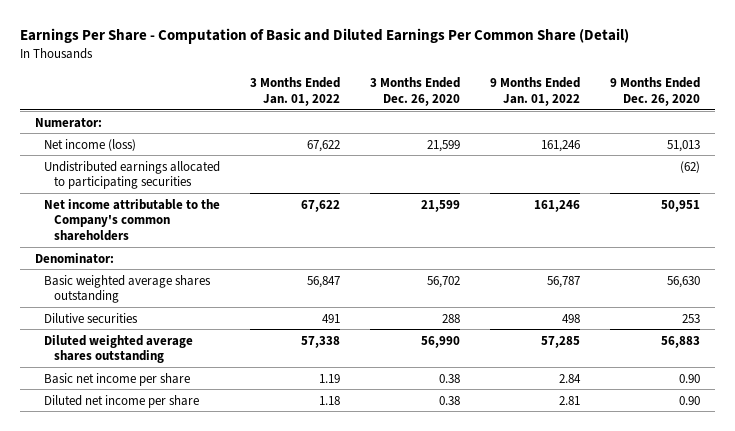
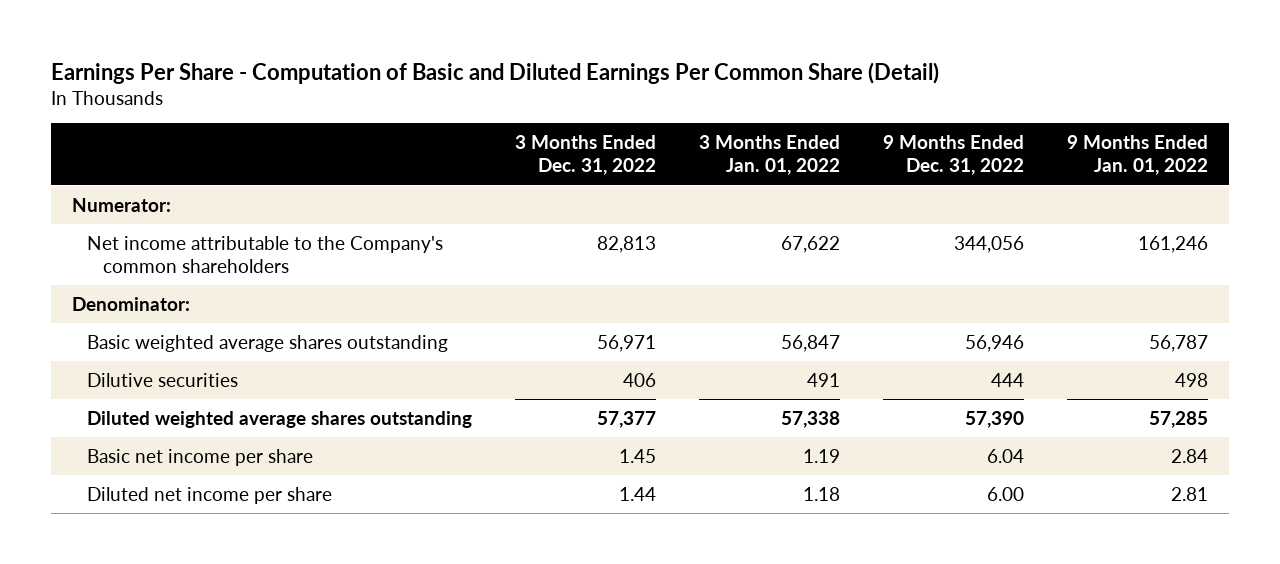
[370,76,461,106] 3 Months Ended Dec. 26, 2020 -> none
[610,76,701,106] 9 Months Ended Dec. 26, 2020 -> none
none -> [515,134,657,176] 3 Months Ended Dec. 31, 2022
none -> [882,134,1024,176] 9 Months Ended Dec. 31, 2022
[44,138,137,151] Net income (loss) -> none
[44,160,221,190] Undistributed earnings allocated to participating securities -> none

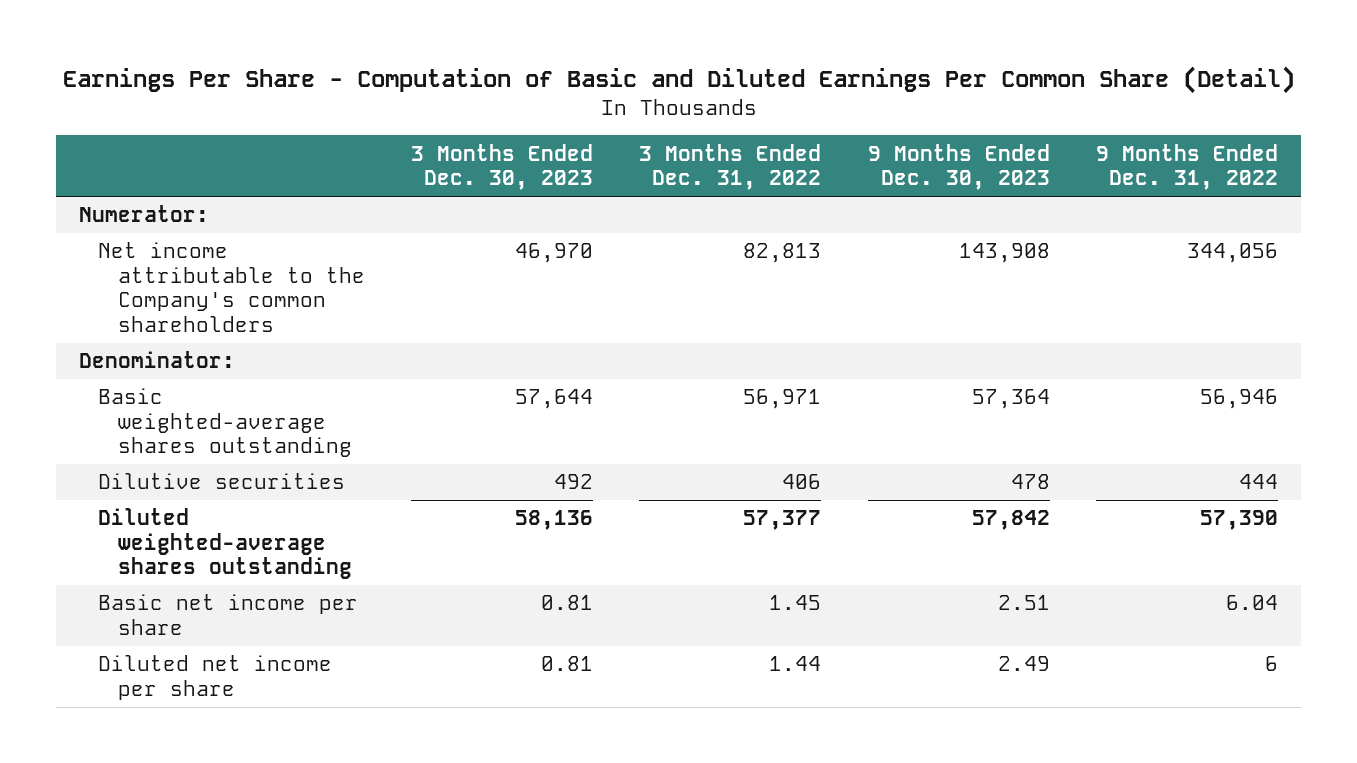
[699,134,841,176] 3 Months Ended Jan. 01, 2022 -> none
[1066,134,1208,176] 9 Months Ended Jan. 01, 2022 -> none
none -> [410,143,593,191] 3 Months Ended Dec. 30, 2023
none -> [867,143,1050,191] 9 Months Ended Dec. 30, 2023
[87,334,449,352] Basic weighted average shares outstanding -> [98,388,352,458] Basic weighted-average shares outstanding
[87,410,473,428] Diluted weighted average shares outstanding -> [98,508,352,580] Diluted weighted-average shares outstanding
[986,486,1024,501] 6.00 -> [1265,656,1279,672] 6

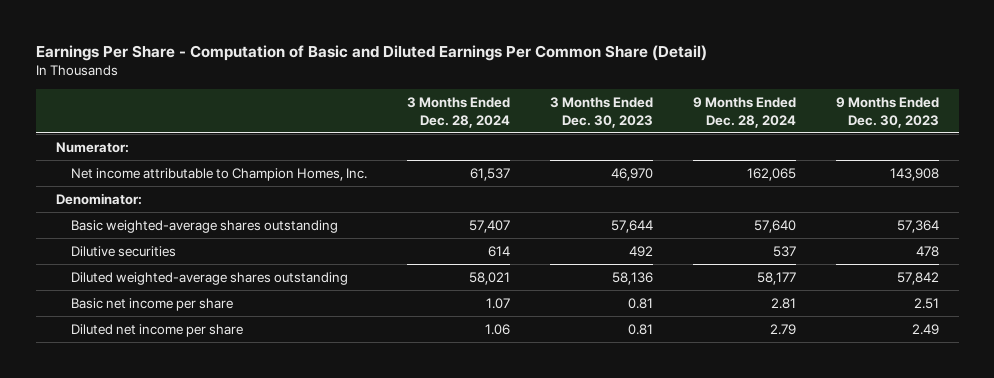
[639,143,822,191] 3 Months Ended Dec. 31, 2022 -> none
[1096,143,1279,191] 9 Months Ended Dec. 31, 2022 -> none
none -> [407,96,511,128] 3 Months Ended Dec. 28, 2024
none -> [693,96,797,128] 9 Months Ended Dec. 28, 2024
[98,242,365,332] Net income attributable to the Company's common shareholders -> [71,167,368,181] Net income attributable to Champion Homes, Inc.

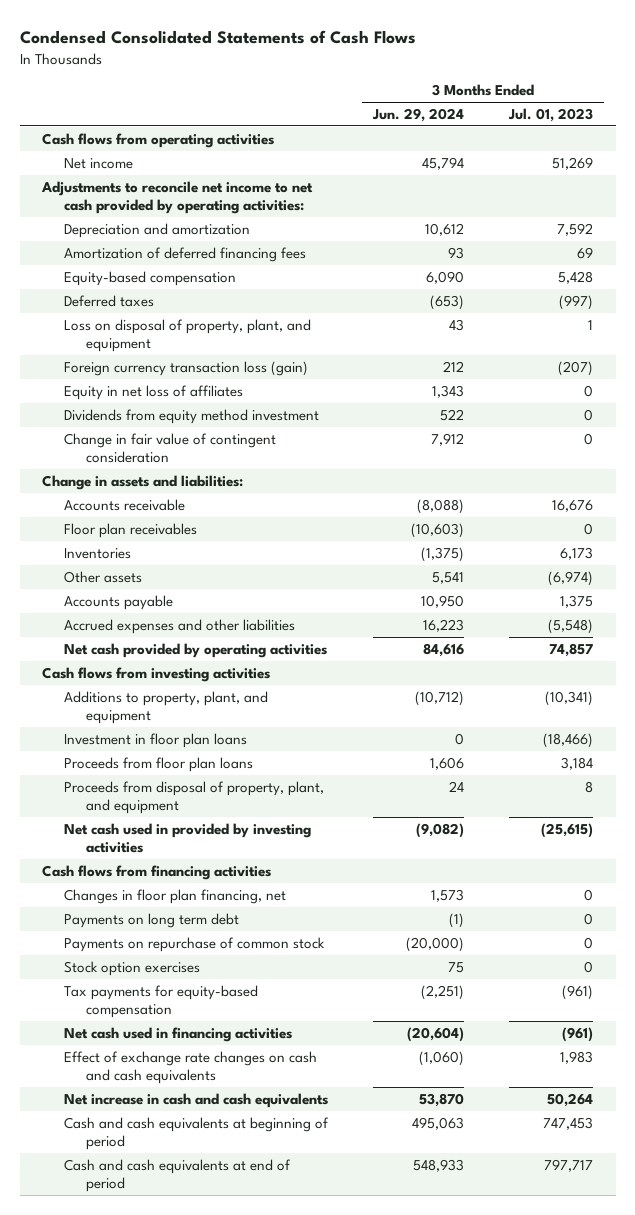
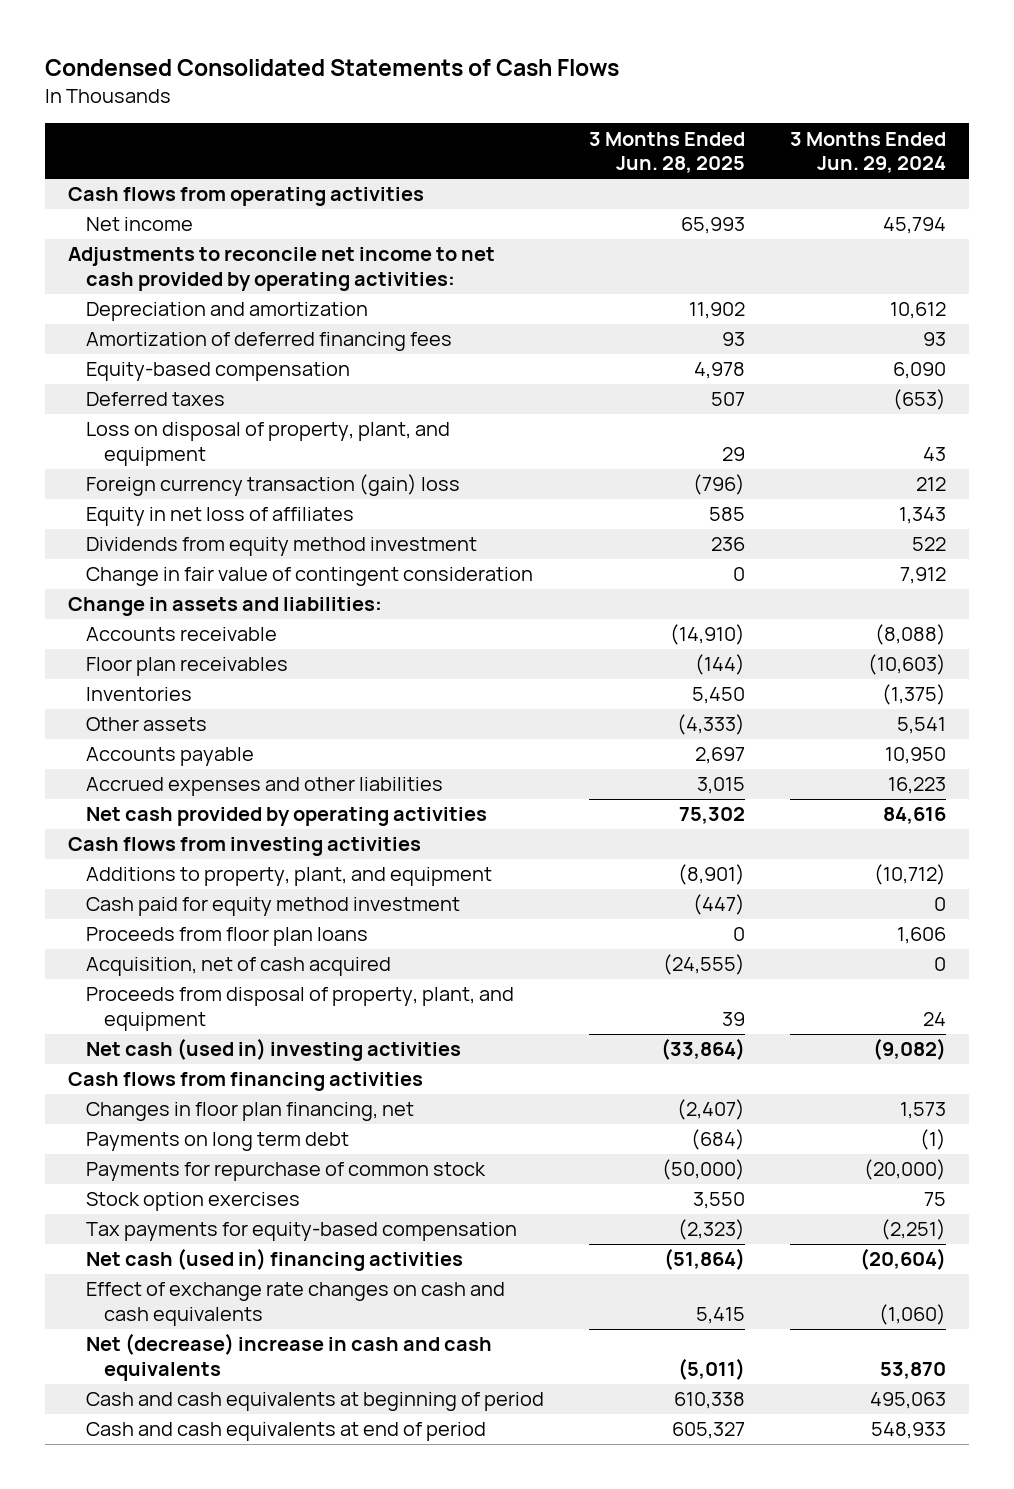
[508,108,594,123] Jul. 01, 2023 -> none
none -> [589,131,746,174] 3 Months Ended Jun. 28, 2025
[64,360,309,376] Foreign currency transaction loss (gain) -> [85,474,460,497] Foreign currency transaction (gain) loss
[64,732,248,748] Investment in floor plan loans -> none
none -> [85,897,460,917] Cash paid for equity method investment
none -> [85,957,391,977] Acquisition, net of cash acquired
[64,822,312,854] Net cash used in provided by investing activities -> [85,1038,461,1062] Net cash (used in) investing activities
[64,936,326,952] Payments on repurchase of common stock -> [85,1162,486,1182] Payments for repurchase of common stock
[64,1026,293,1042] Net cash used in financing activities -> [85,1248,463,1272] Net cash (used in) financing activities
[64,1092,329,1108] Net increase in cash and cash equivalents -> [85,1333,492,1381] Net (decrease) increase in cash and cash equivalents

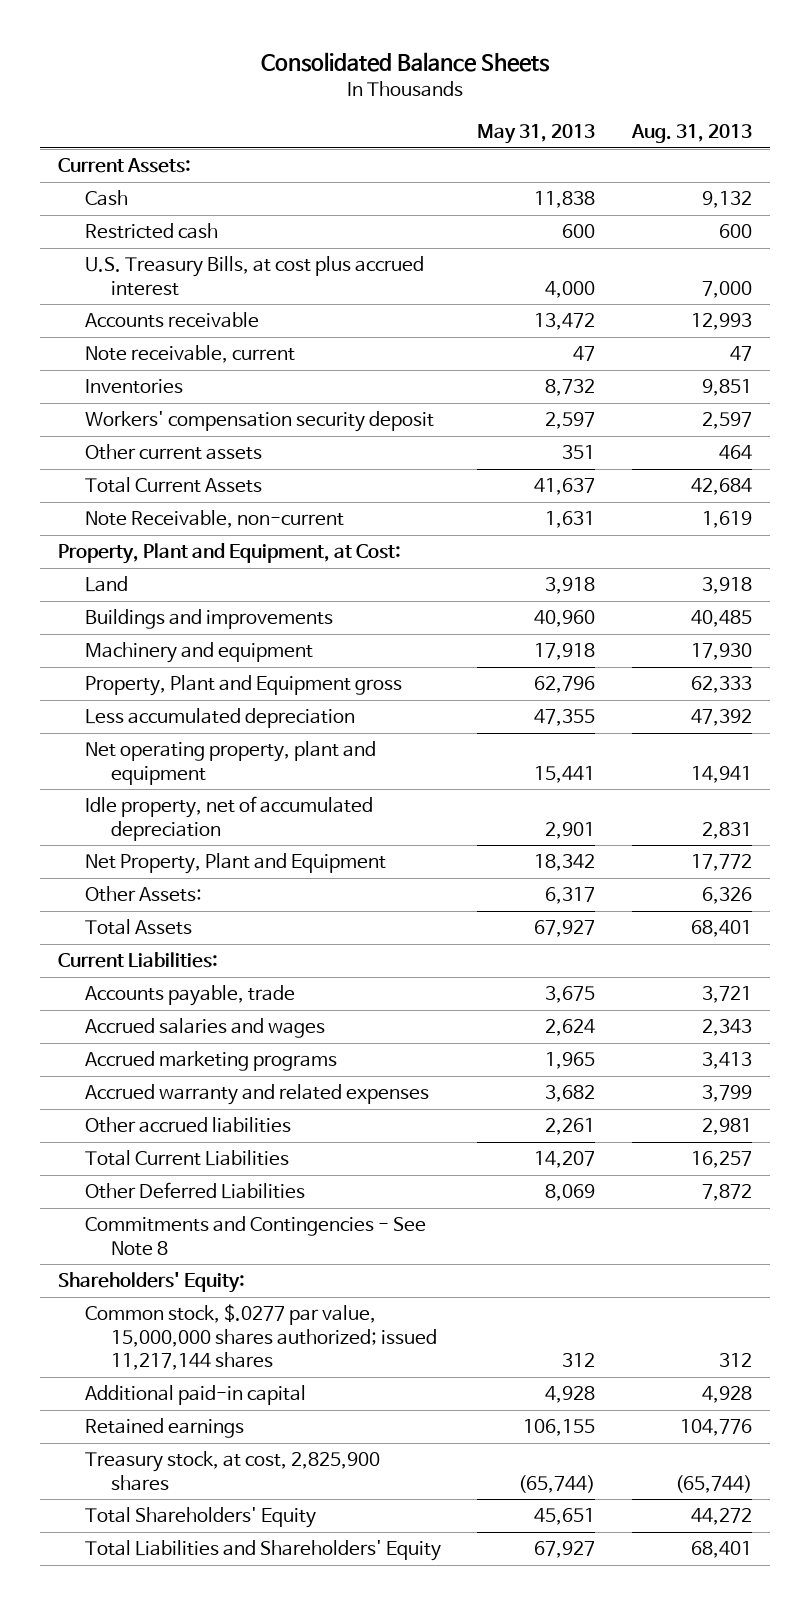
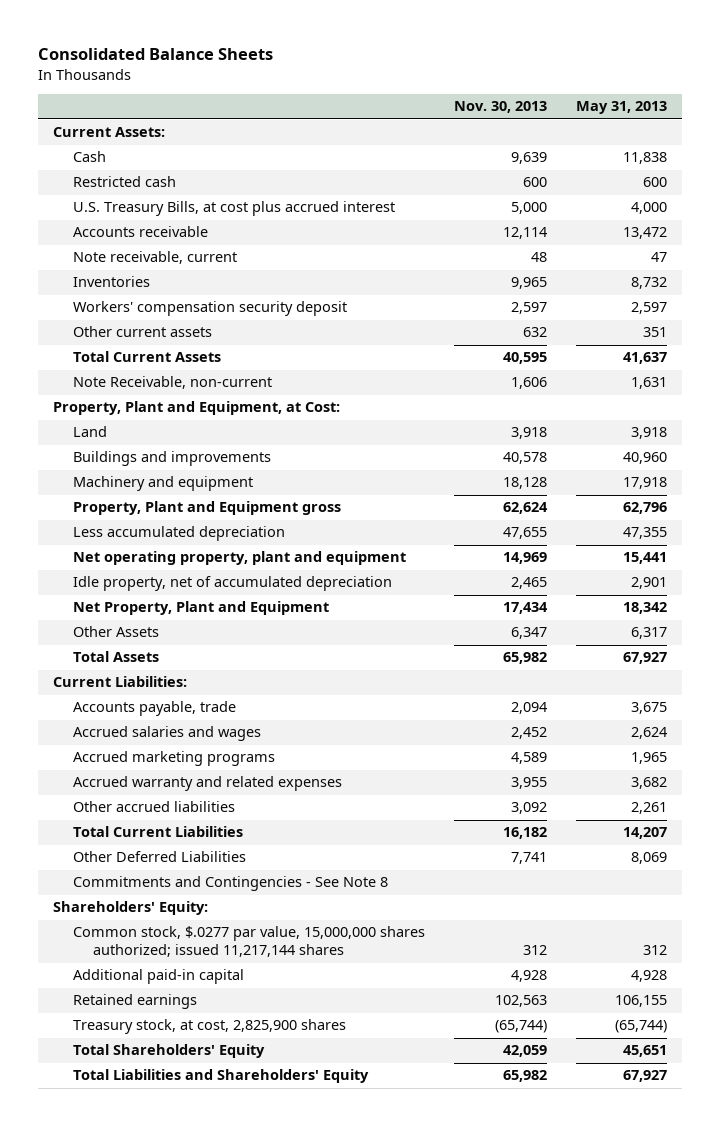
[631,124,753,144] Aug. 31, 2013 -> none
none -> [453,101,547,114] Nov. 30, 2013
[84,886,202,903] Other Assets: -> [72,626,159,638] Other Assets

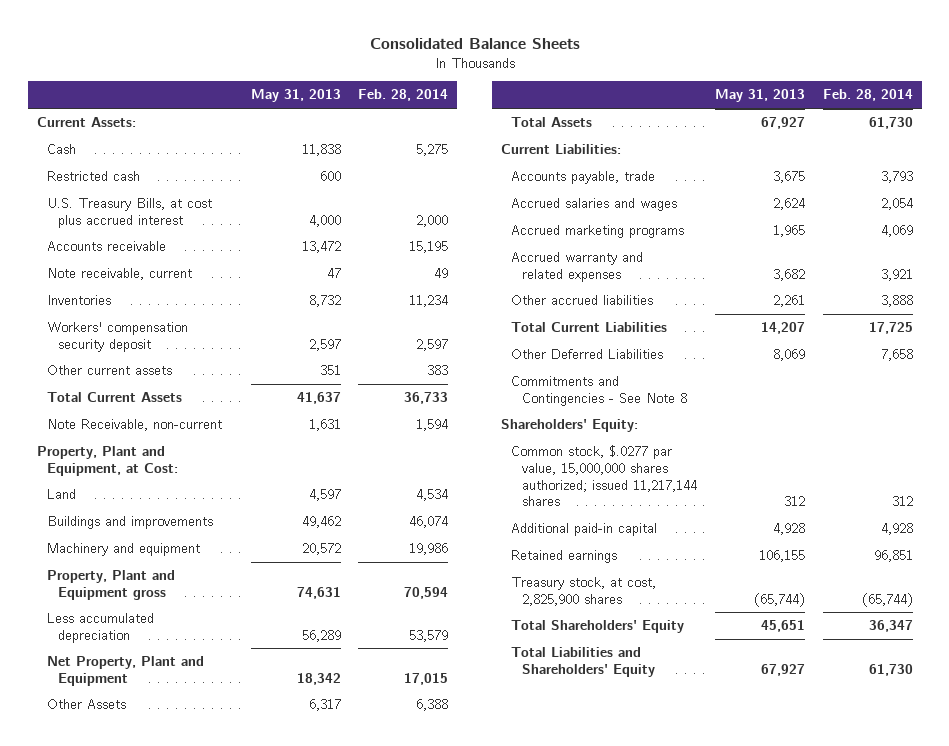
[453,101,547,114] Nov. 30, 2013 -> none
none -> [358,89,449,102] Feb. 28, 2014
[72,551,406,566] Net operating property, plant and equipment -> none
[72,576,392,592] Idle property, net of accumulated depreciation -> none
[631,427,668,440] 3,918 -> [308,489,341,502] 4,597
[623,452,668,465] 40,960 -> [301,516,341,529] 49,462
[623,477,668,490] 17,918 -> [301,543,341,556] 20,572
[623,502,668,515] 62,796 -> [296,586,341,599] 74,631
[623,527,668,540] 47,355 -> [301,629,341,642] 56,289

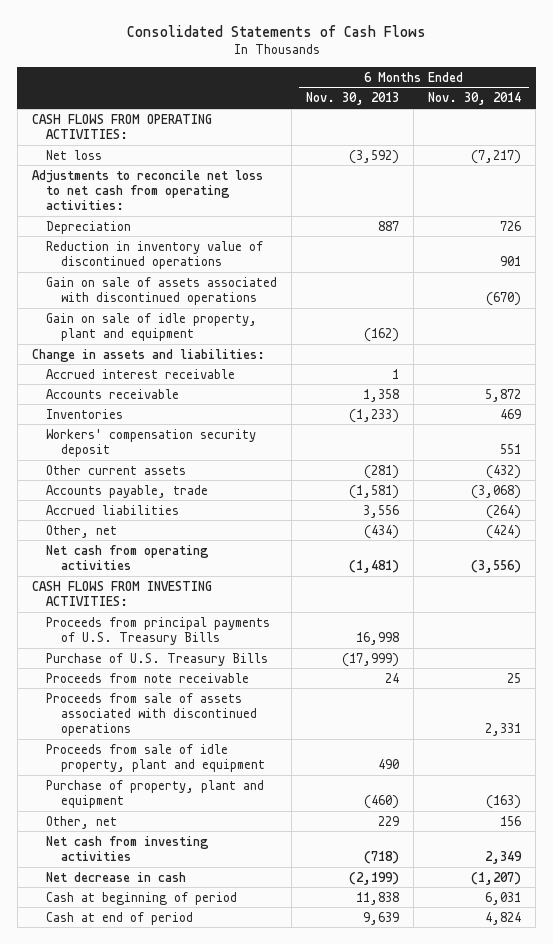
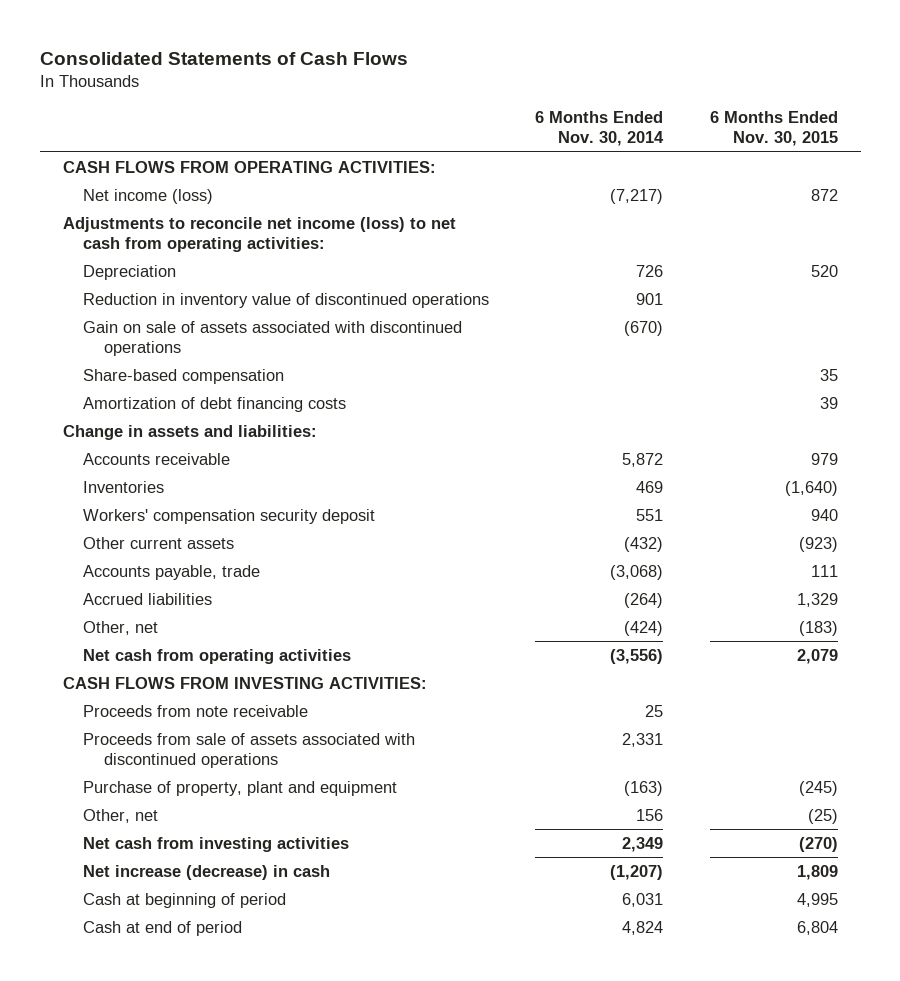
[306,92,400,106] Nov. 30, 2013 -> none
none -> [709,111,838,147] 6 Months Ended Nov. 30, 2015
[46,149,103,160] Net loss -> [83,188,214,204] Net income (loss)
[31,169,263,211] Adjustments to reconcile net loss to net cash from operating activities: -> [62,216,456,252] Adjustments to reconcile net income (loss) to net cash from operating activities:
[46,312,258,341] Gain on sale of idle property, plant and equipment -> none
none -> [83,368,285,384] Share-based compensation
none -> [83,396,347,412] Amortization of debt financing costs
[46,368,236,379] Accrued interest receivable -> none
[46,616,271,645] Proceeds from principal payments of U.S. Treasury Bills -> none
[46,652,269,666] Purchase of U.S. Treasury Bills -> none
[46,743,265,772] Proceeds from sale of idle property, plant and equipment -> none
[46,871,187,882] Net decrease in cash -> [83,864,331,880] Net increase (decrease) in cash

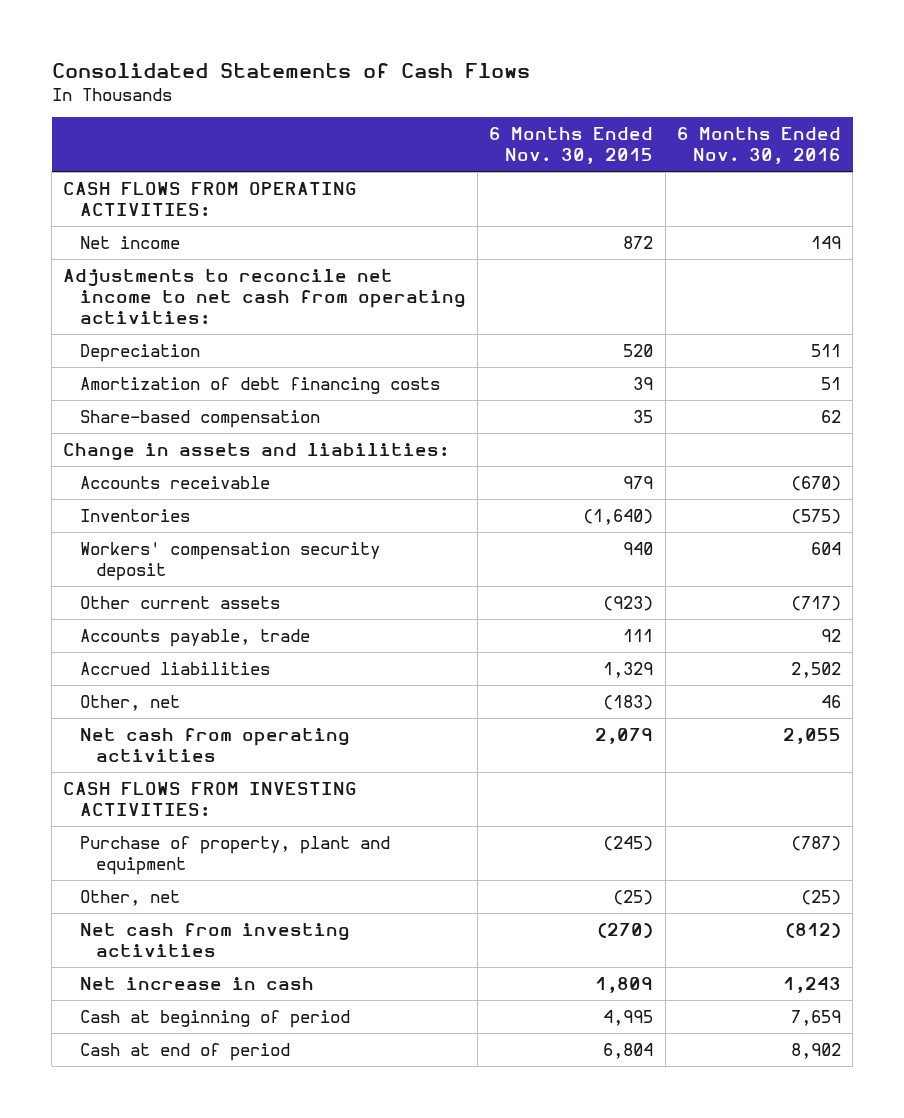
[535,111,665,147] 6 Months Ended Nov. 30, 2014 -> none
none -> [677,127,842,165] 6 Months Ended Nov. 30, 2016
[83,188,214,204] Net income (loss) -> [79,235,180,249] Net income
[62,216,456,252] Adjustments to reconcile net income (loss) to net cash from operating activities: -> [63,268,466,324] Adjustments to reconcile net income to net cash from operating activities:
[83,292,490,308] Reduction in inventory value of discontinued operations -> none
[83,320,463,356] Gain on sale of assets associated with discontinued operations -> none
[83,368,285,384] Share-based compensation -> [79,409,320,428] Share-based compensation
[83,704,309,717] Proceeds from note receivable -> none
[83,732,416,768] Proceeds from sale of assets associated with discontinued operations -> none
[83,864,331,880] Net increase (decrease) in cash -> [79,976,314,990] Net increase in cash

